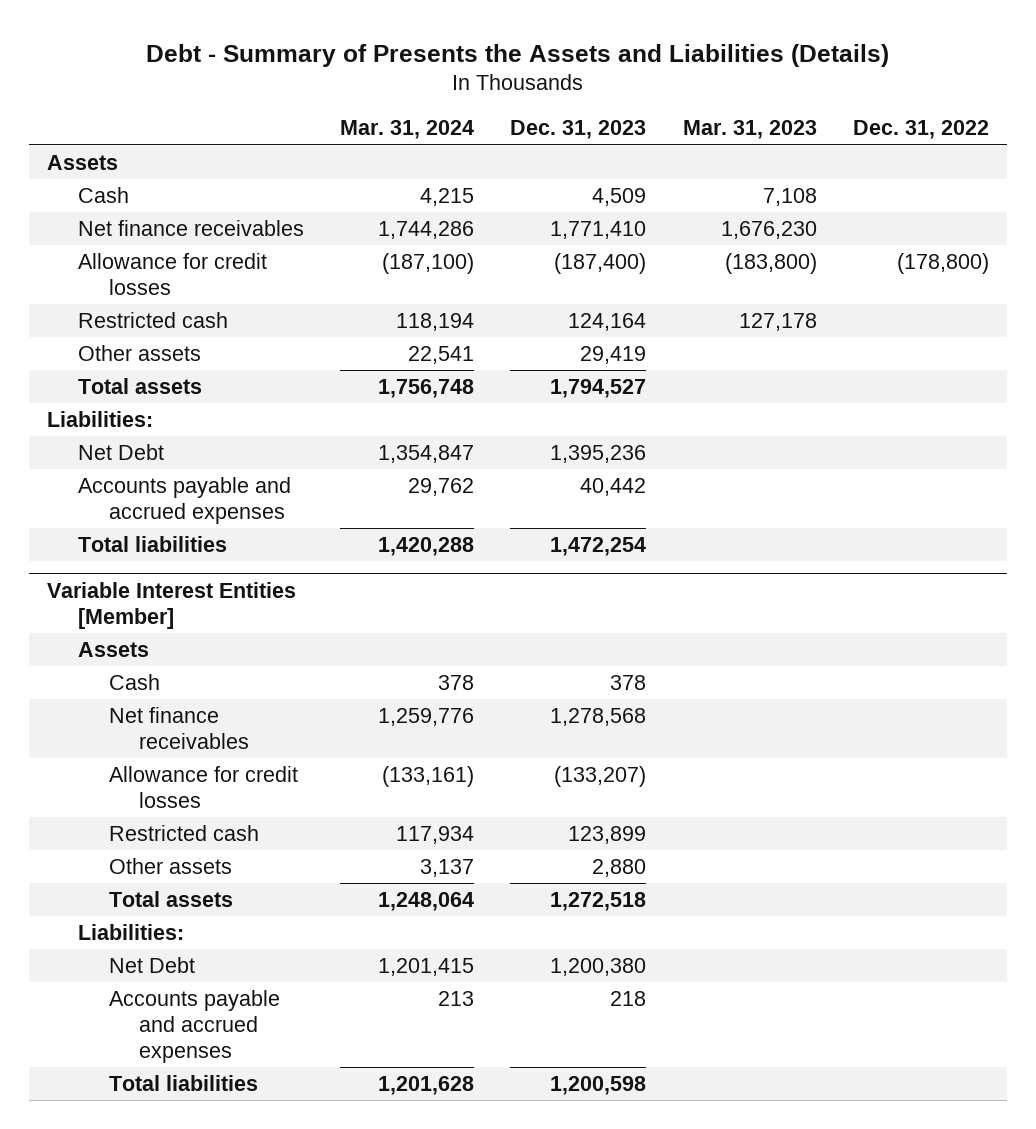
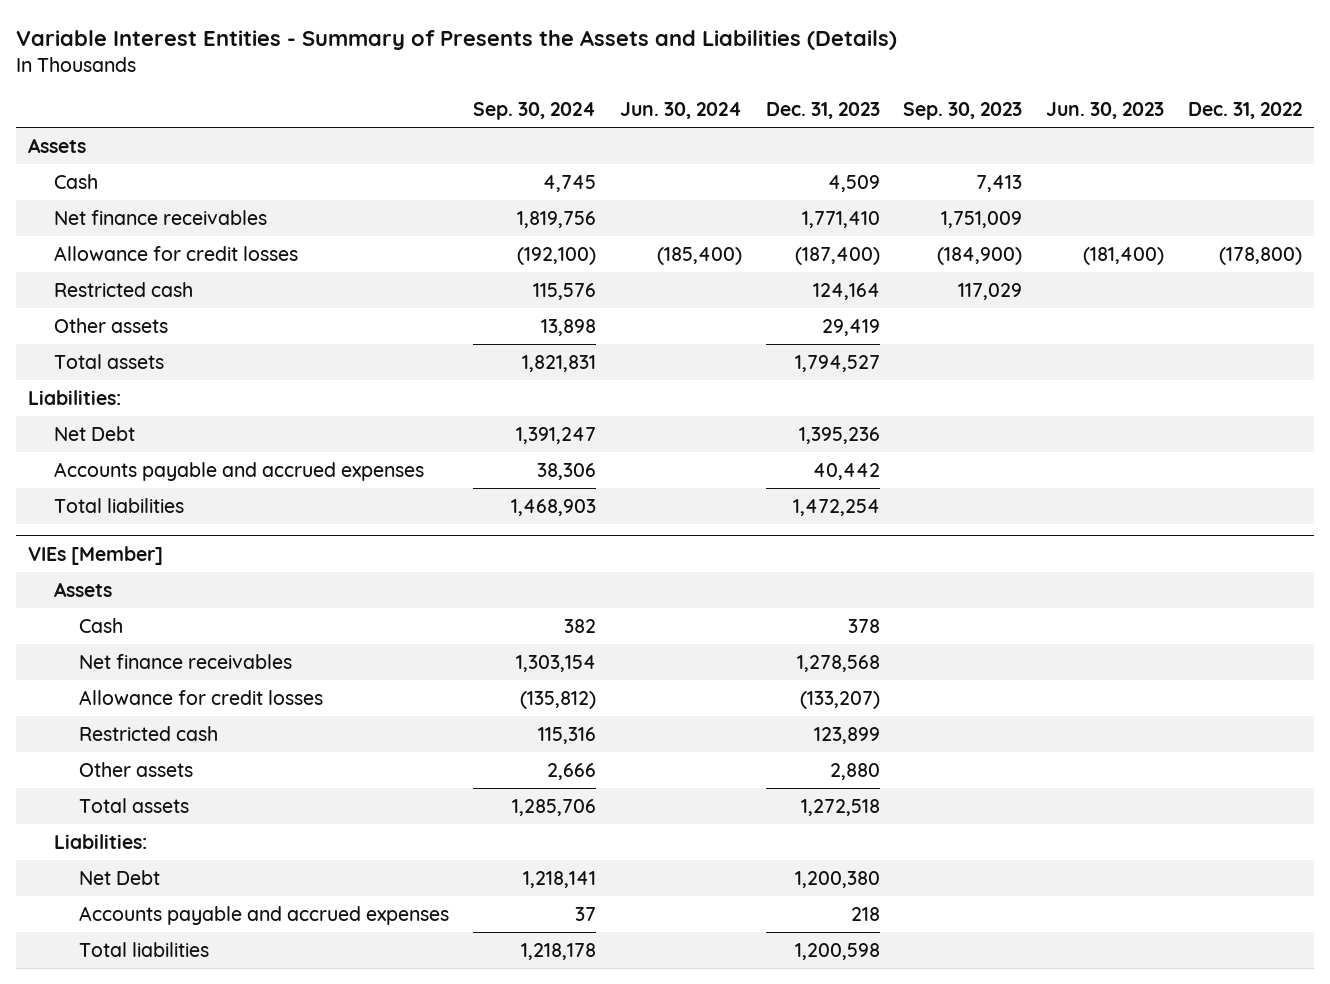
[145,43,889,67] Debt - Summary of Presents the Assets and Liabilities (Details) -> [16,30,898,51] Variable Interest Entities - Summary of Presents the Assets and Liabilities (Details)
[339,120,474,140] Mar. 31, 2024 -> none
[682,120,817,140] Mar. 31, 2023 -> none
none -> [472,102,596,121] Sep. 30, 2024
none -> [619,102,742,120] Jun. 30, 2024
none -> [903,102,1023,121] Sep. 30, 2023
none -> [1046,102,1165,120] Jun. 30, 2023
[46,581,296,629] Variable Interest Entities [Member] -> [28,545,164,565] VIEs [Member]

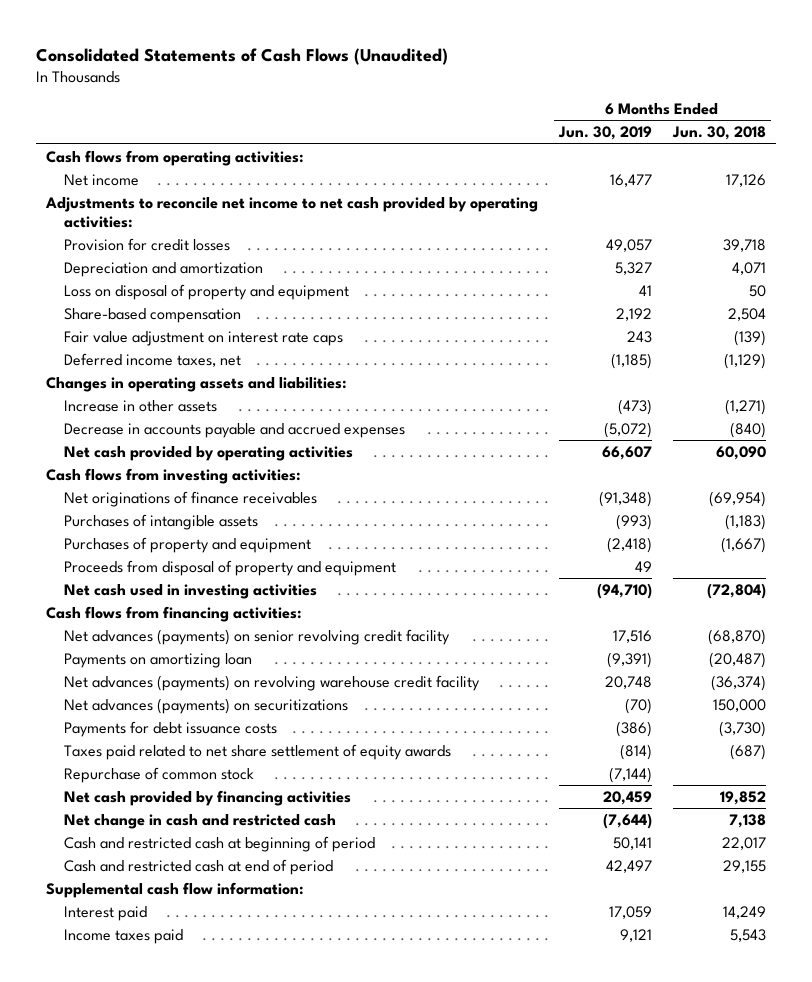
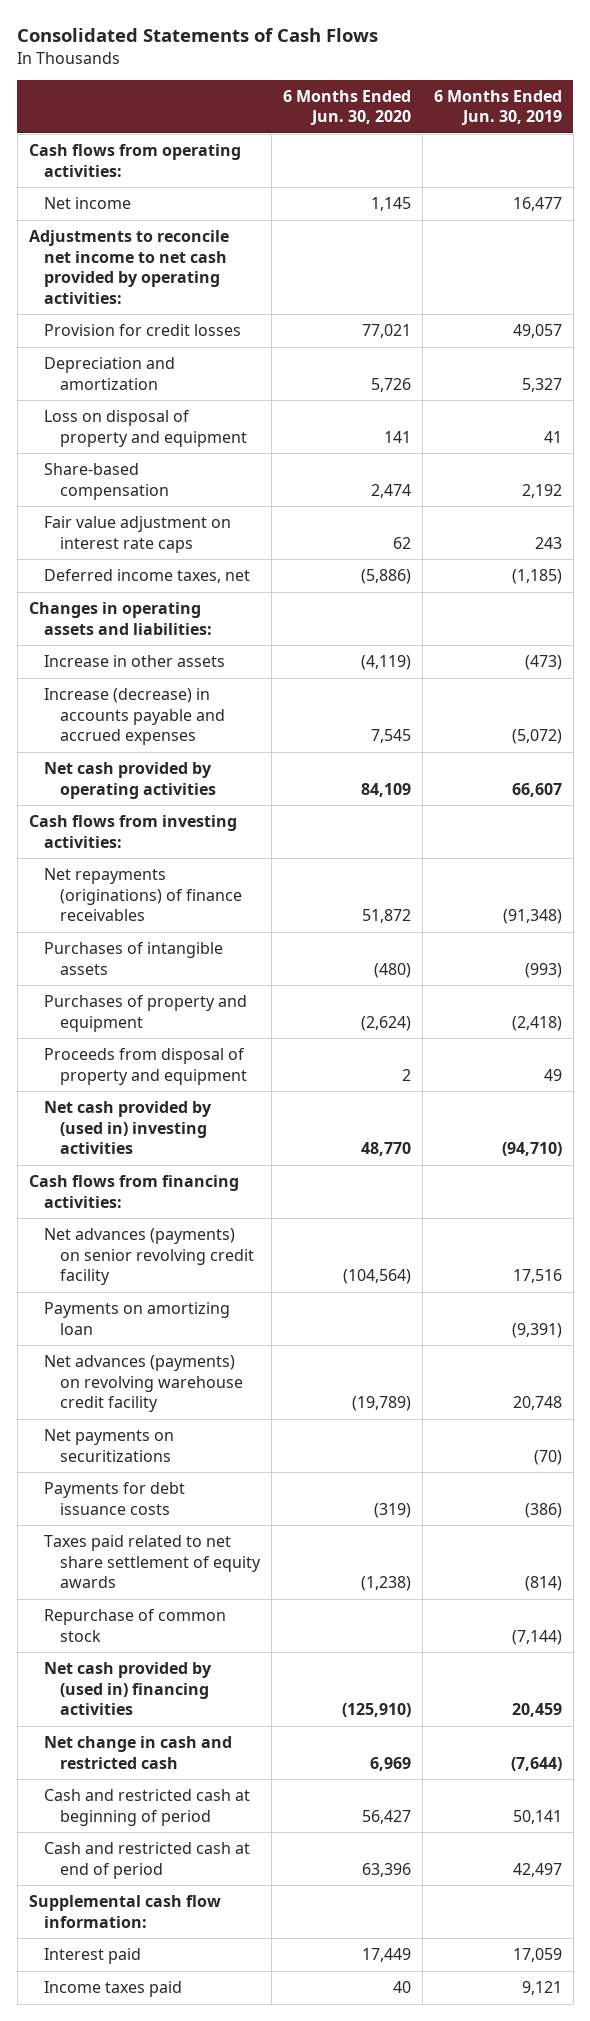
[35,47,448,65] Consolidated Statements of Cash Flows (Unaudited) -> [17,28,379,43] Consolidated Statements of Cash Flows
[671,126,766,141] Jun. 30, 2018 -> none
none -> [282,89,411,126] 6 Months Ended Jun. 30, 2020
[63,422,405,438] Decrease in accounts payable and accrued expenses -> [44,688,225,746] Increase (decrease) in accounts payable and accrued expenses
[63,490,317,507] Net originations of finance receivables -> [44,868,242,922] Net repayments (originations) of finance receivables
[63,583,317,599] Net cash used in investing activities -> [44,1101,213,1155] Net cash provided by (used in) investing activities
[63,697,348,714] Net advances (payments) on securitizations -> [44,1429,175,1462] Net payments on securitizations
[63,789,351,806] Net cash provided by financing activities -> [44,1662,213,1716] Net cash provided by (used in) financing activities

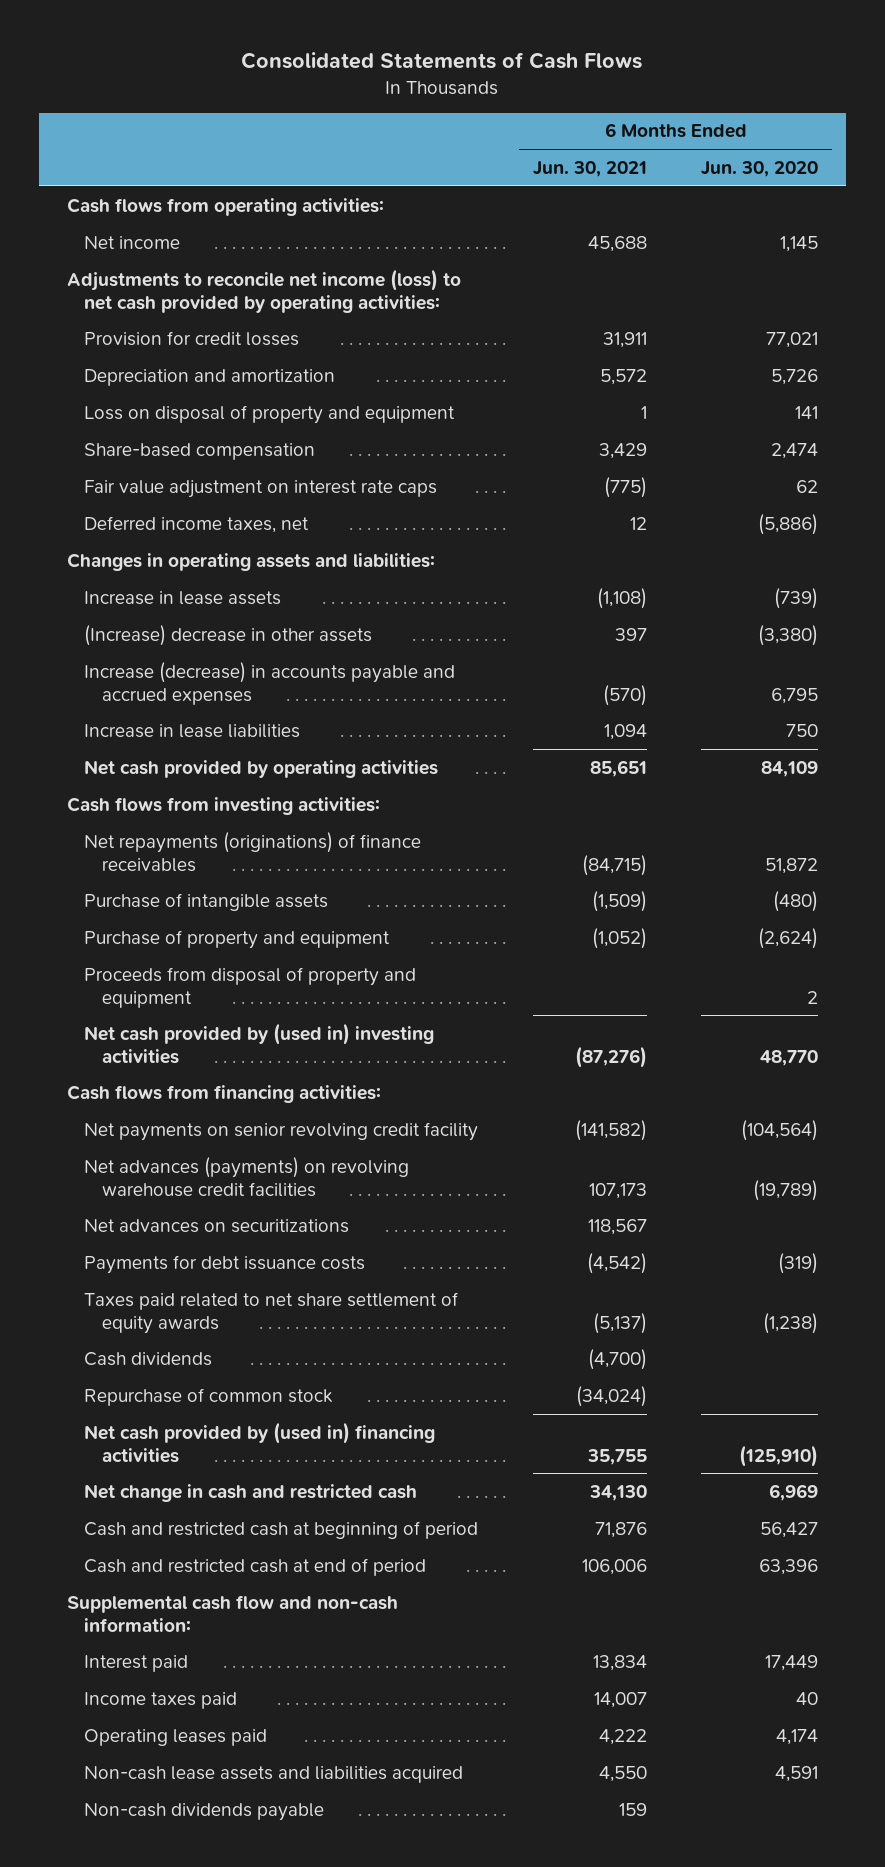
[433,89,562,126] 6 Months Ended Jun. 30, 2019 -> none
none -> [532,160,647,177] Jun. 30, 2021
[28,230,229,304] Adjustments to reconcile net income to net cash provided by operating activities: -> [66,268,461,313] Adjustments to reconcile net income (loss) to net cash provided by operating activities:
none -> [84,590,282,605] Increase in lease assets
[44,655,226,668] Increase in other assets -> [84,624,373,646] (Increase) decrease in other assets
[360,655,411,671] (4,119) -> [758,624,819,646] (3,380)
[370,729,411,744] 7,545 -> [771,687,819,704] 6,795
none -> [84,723,301,738] Increase in lease liabilities
[44,942,224,975] Purchases of intangible assets -> [84,892,329,911] Purchase of intangible assets
[44,995,248,1032] Purchases of property and equipment -> [84,929,391,949] Purchase of property and equipment
[44,1302,231,1335] Payments on amortizing loan -> none
[44,1228,254,1286] Net advances (payments) on senior revolving credit facility -> [84,1121,479,1141] Net payments on senior revolving credit facility
[44,1355,243,1413] Net advances (payments) on revolving warehouse credit facility -> [84,1156,410,1197] Net advances (payments) on revolving warehouse credit facilities
[44,1429,175,1462] Net payments on securitizations -> [84,1218,350,1233] Net advances on securitizations
none -> [84,1351,213,1366] Cash dividends
[28,1895,221,1928] Supplemental cash flow information: -> [66,1594,398,1632] Supplemental cash flow and non-cash information:
none -> [84,1728,268,1746] Operating leases paid
none -> [84,1765,464,1783] Non-cash lease assets and liabilities acquired
none -> [84,1802,325,1821] Non-cash dividends payable

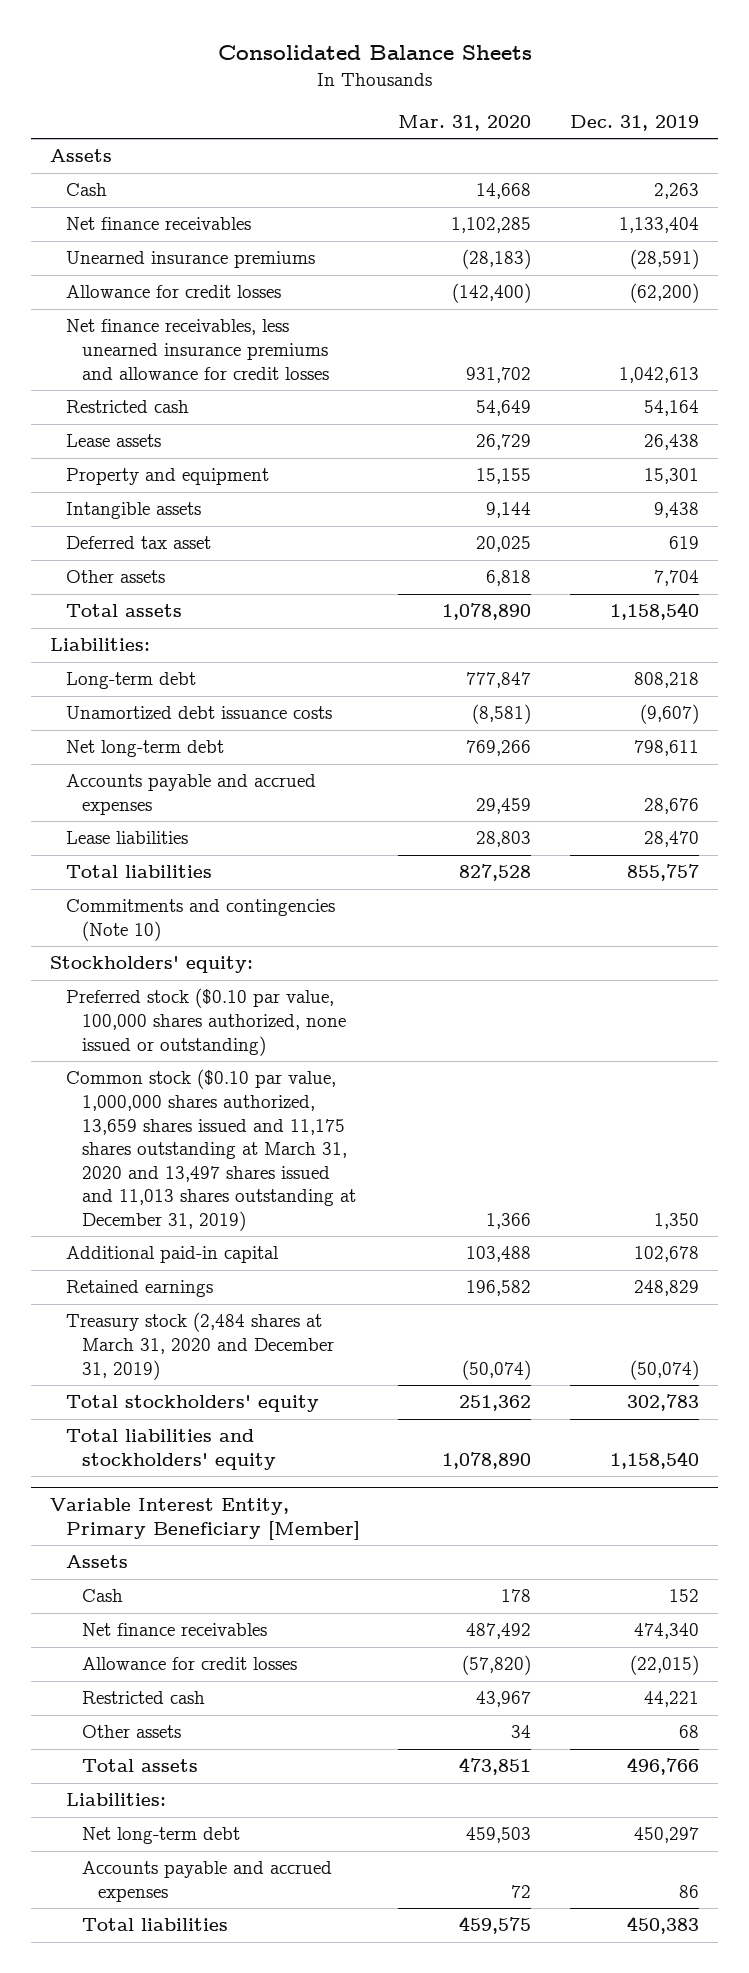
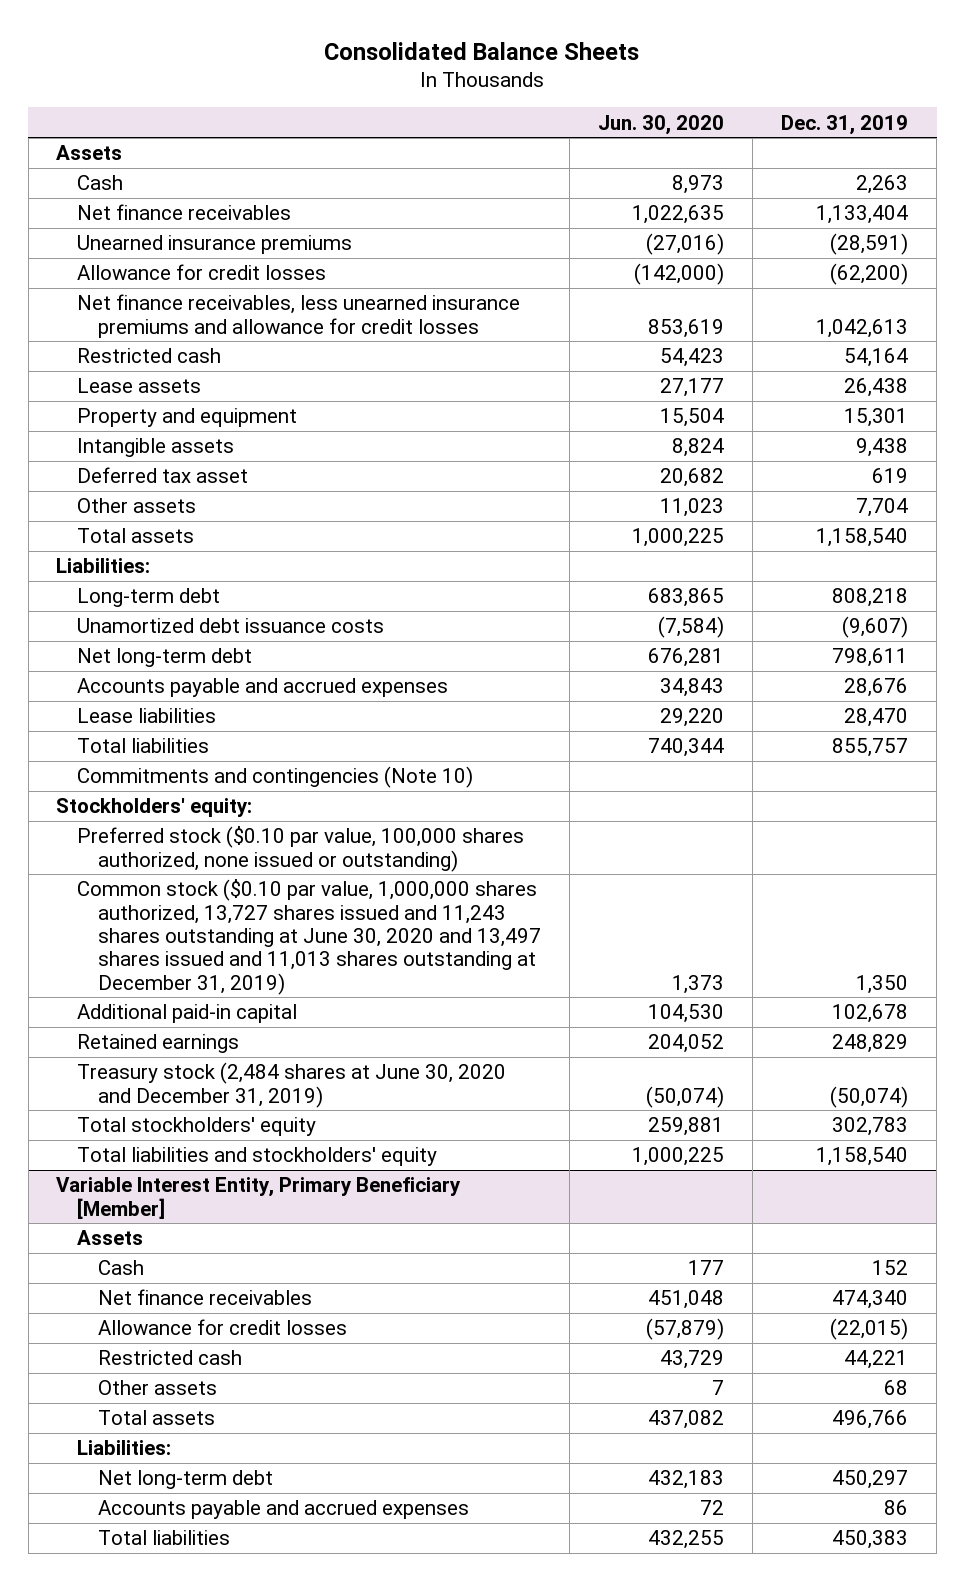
[398,115,532,132] Mar. 31, 2020 -> none
none -> [598,114,725,135] Jun. 30, 2020
[65,1069,356,1231] Common stock ($0.10 par value, 1,000,000 shares authorized, 13,659 shares issued and 11,175 shares outstanding at March 31, 2020 and 13,497 shares issued and 11,013 shares outstanding at December 31, 2019) -> [77,879,542,995] Common stock ($0.10 par value, 1,000,000 shares authorized, 13,727 shares issued and 11,243 shares outstanding at June 30, 2020 and 13,497 shares issued and 11,013 shares outstanding at December 31, 2019)
[65,1312,334,1380] Treasury stock (2,484 shares at March 31, 2020 and December 31, 2019) -> [77,1062,507,1108] Treasury stock (2,484 shares at June 30, 2020 and December 31, 2019)

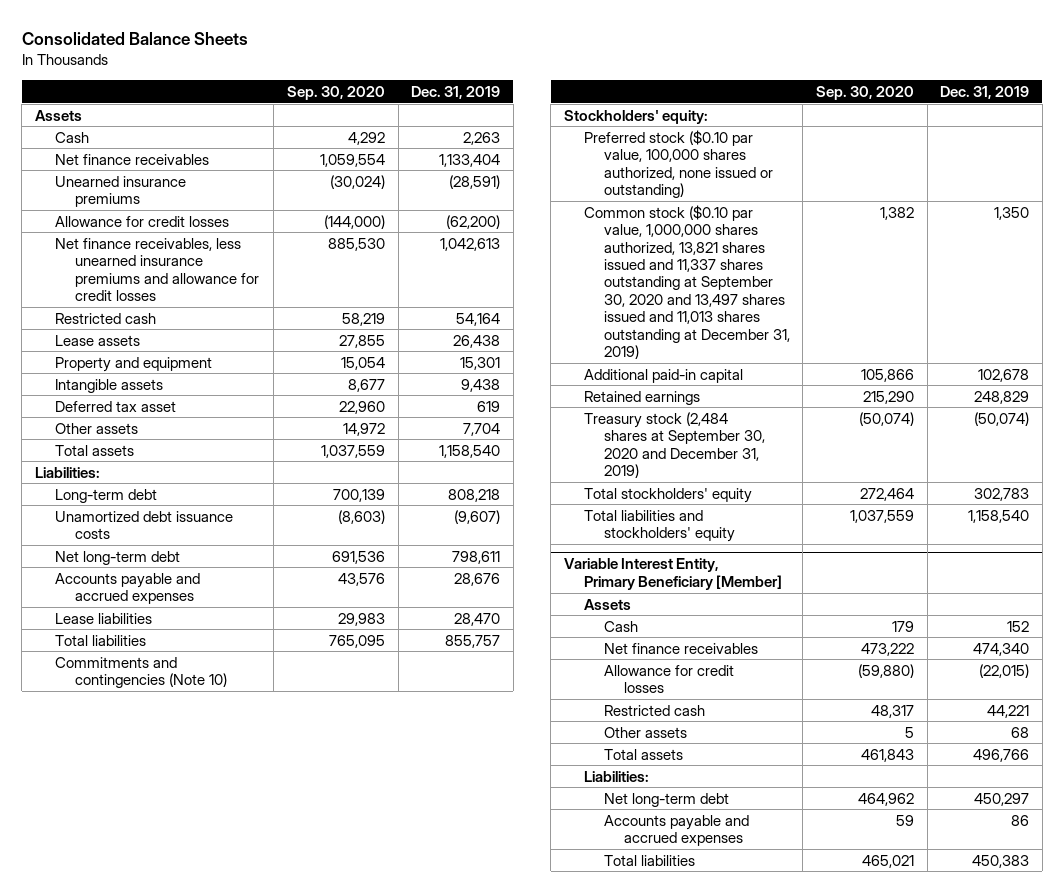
[598,114,725,135] Jun. 30, 2020 -> none
none -> [287,85,386,100] Sep. 30, 2020
[77,879,542,995] Common stock ($0.10 par value, 1,000,000 shares authorized, 13,727 shares issued and 11,243 shares outstanding at June 30, 2020 and 13,497 shares issued and 11,013 shares outstanding at December 31, 2019) -> [583,204,790,360] Common stock ($0.10 par value, 1,000,000 shares authorized, 13,821 shares issued and 11,337 shares outstanding at September 30, 2020 and 13,497 shares issued and 11,013 shares outstanding at December 31, 2019)
[77,1062,507,1108] Treasury stock (2,484 shares at June 30, 2020 and December 31, 2019) -> [583,411,765,479] Treasury stock (2,484 shares at September 30, 2020 and December 31, 2019)

